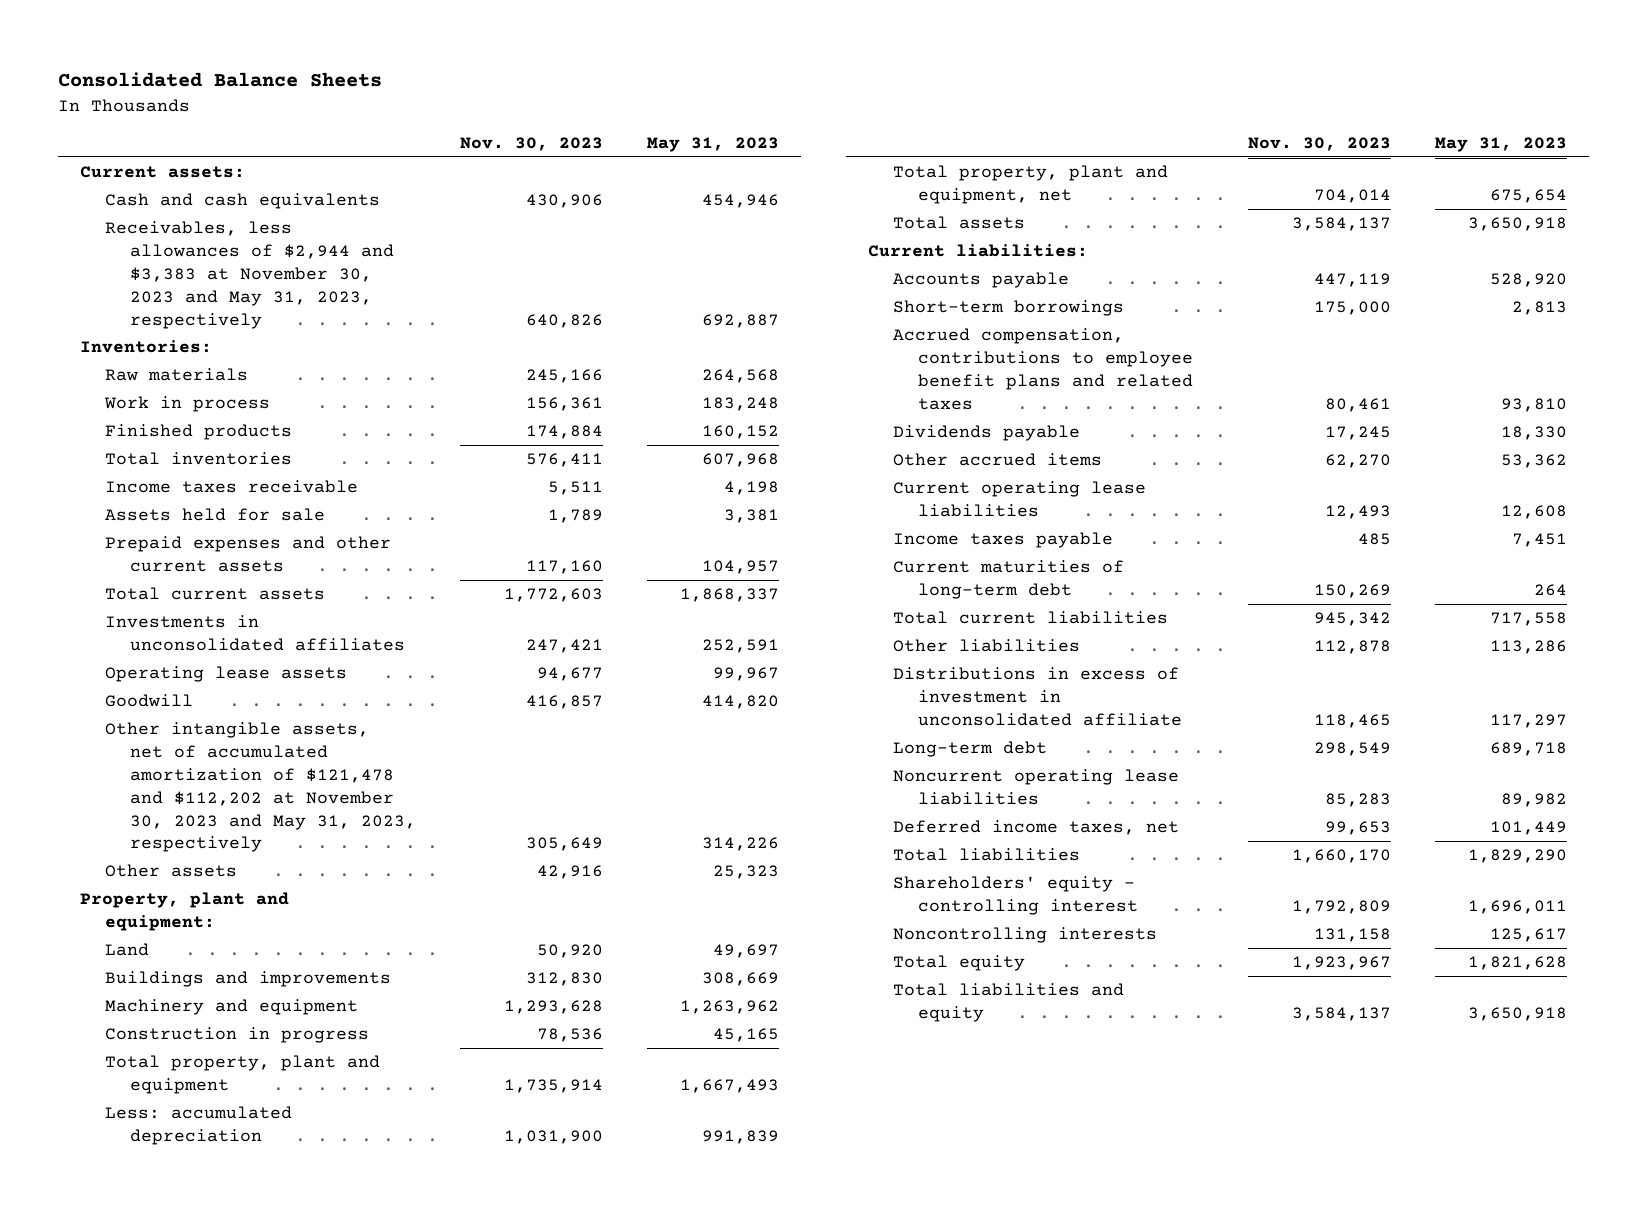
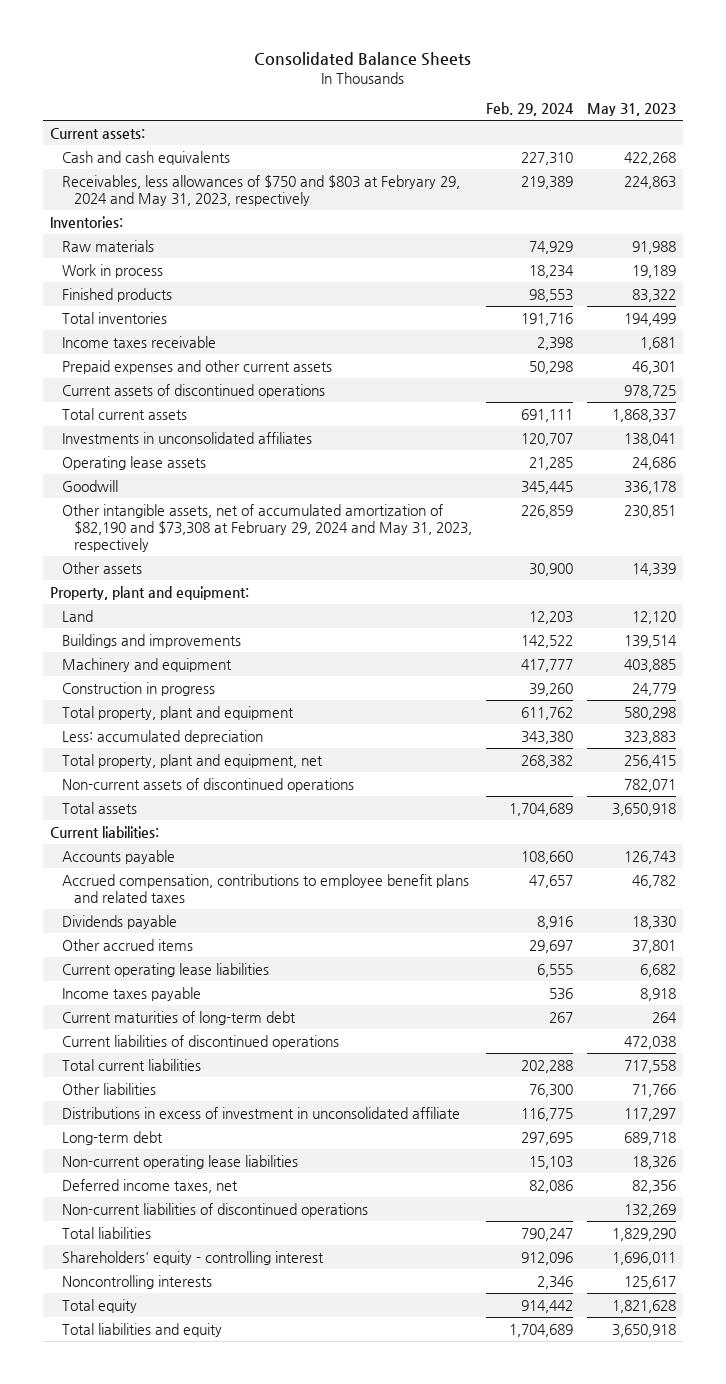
[459,136,603,151] Nov. 30, 2023 -> none
none -> [485,101,574,116] Feb. 29, 2024
[701,194,779,209] 454,946 -> [623,151,676,165] 422,268
[105,221,394,329] Receivables, less allowances of $2,944 and $3,383 at November 30, 2023 and May 31, 2023, respectively -> [61,174,460,206] Receivables, less allowances of $750 and $803 at Febryary 29, 2024 and May 31, 2023, respectively
[701,313,779,328] 692,887 -> [623,175,676,189] 224,863
[105,508,326,522] Assets held for sale -> none
[701,369,779,384] 264,568 -> [631,240,676,254] 91,988
[701,397,779,412] 183,248 -> [631,264,676,278] 19,189
[701,425,779,440] 160,152 -> [631,288,676,302] 83,322
[701,453,779,468] 607,968 -> [623,312,676,326] 194,499
[723,481,779,496] 4,198 -> [639,336,676,350] 1,681
[701,560,779,575] 104,957 -> [631,360,676,374] 46,301
none -> [61,383,325,398] Current assets of discontinued operations
[701,639,779,654] 252,591 -> [623,432,676,446] 138,041
[712,667,779,682] 99,967 -> [631,456,676,470] 24,686
[701,695,779,710] 414,820 -> [623,480,676,494] 336,178
[105,722,416,853] Other intangible assets, net of accumulated amortization of $121,478 and $112,202 at November 30, 2023 and May 31, 2023, respectively -> [61,503,472,553] Other intangible assets, net of accumulated amortization of $82,190 and $73,308 at February 29, 2024 and May 31, 2023, respectively
[701,837,779,852] 314,226 -> [623,504,676,518] 230,851
[712,865,779,880] 25,323 -> [631,562,676,576] 14,339
[712,944,779,959] 49,697 -> [631,610,676,624] 12,120
[701,972,779,987] 308,669 -> [623,634,677,648] 139,514
[679,1000,779,1015] 1,263,962 -> [623,658,676,672] 403,885
[712,1028,779,1043] 45,165 -> [631,682,676,696] 24,779
[679,1079,779,1094] 1,667,493 -> [623,706,676,720] 580,298
[701,1130,779,1145] 991,839 -> [623,730,676,744] 323,883
[1489,189,1567,204] 675,654 -> [623,754,676,768] 256,415
none -> [61,777,354,792] Non-current assets of discontinued operations
[892,300,1124,317] Short-term borrowings -> none
[1489,273,1567,288] 528,920 -> [623,850,676,864] 126,743
[1500,397,1567,412] 93,810 -> [631,874,676,888] 46,782
[1500,454,1567,469] 53,362 -> [631,939,676,953] 37,801
[1500,505,1567,520] 12,608 -> [639,963,676,977] 6,682
[1511,533,1567,548] 7,451 -> [639,987,676,1001] 8,918
none -> [61,1034,339,1049] Current liabilities of discontinued operations
[1489,640,1567,655] 113,286 -> [631,1083,676,1097] 71,766
[892,769,1179,806] Noncurrent operating lease liabilities -> [61,1154,298,1169] Non-current operating lease liabilities
[1500,793,1567,808] 89,982 -> [631,1155,676,1169] 18,326
[1489,821,1567,836] 101,449 -> [631,1179,676,1193] 82,356
none -> [61,1202,368,1217] Non-current liabilities of discontinued operations

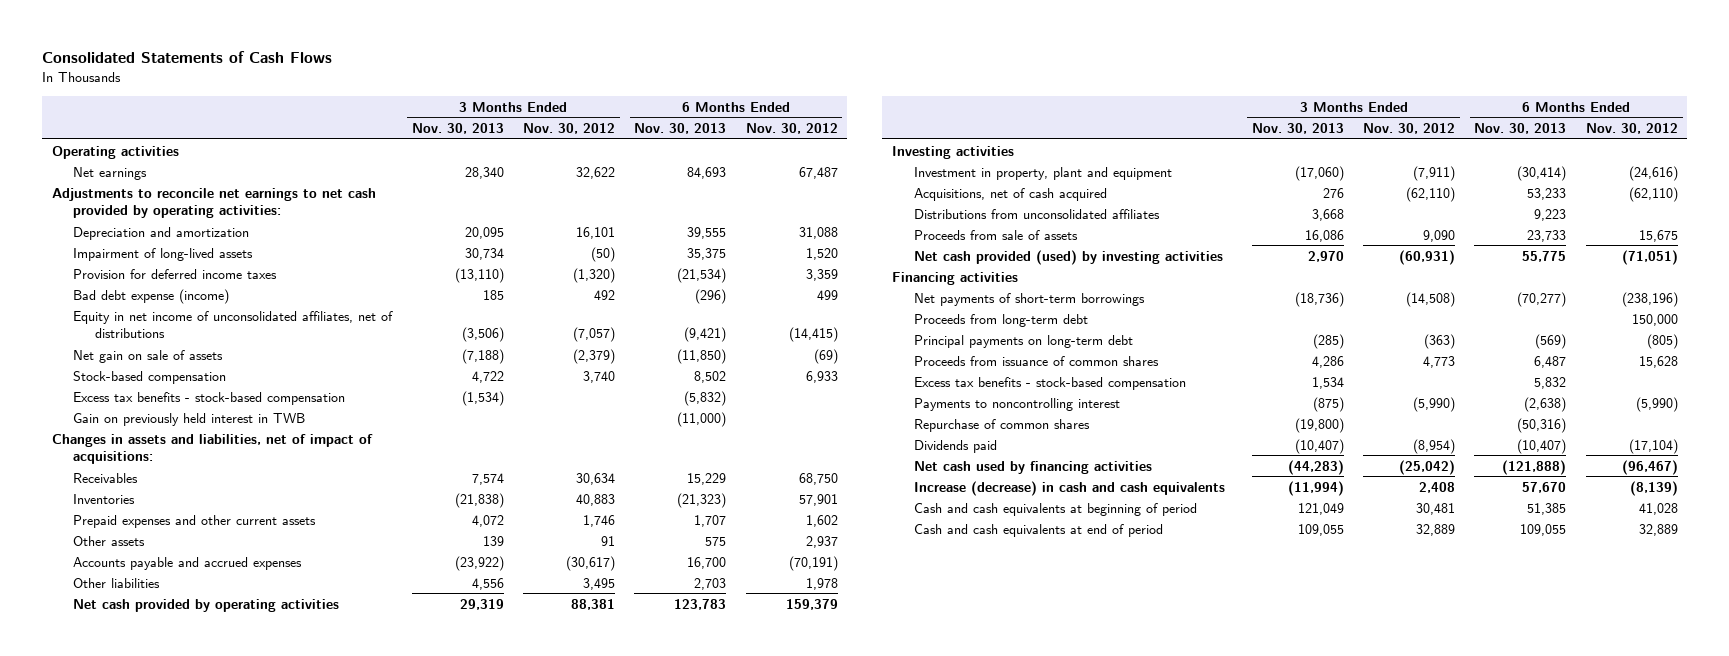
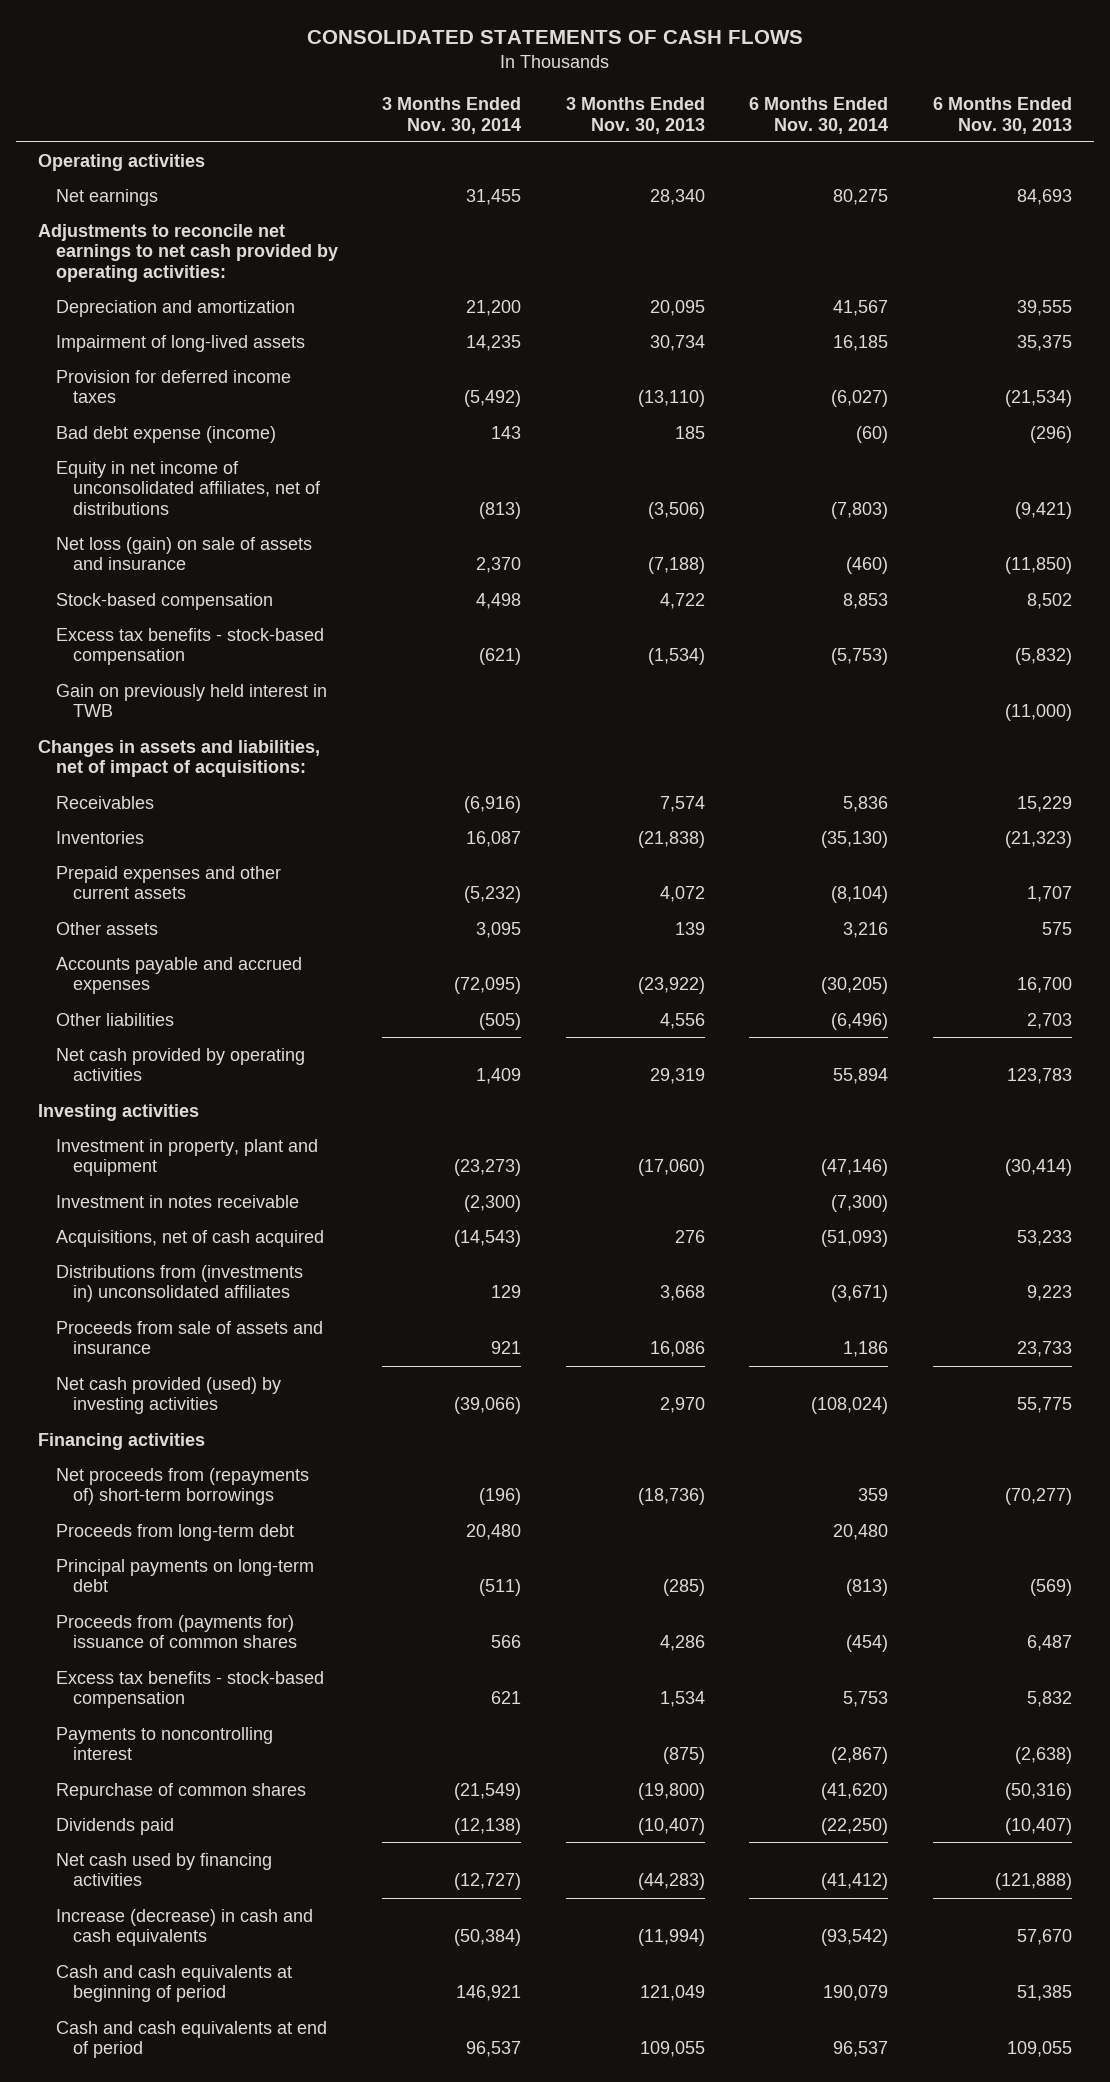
[41,51,332,64] Consolidated Statements of Cash Flows -> [306,29,803,44] CONSOLIDATED STATEMENTS OF CASH FLOWS
[523,123,616,135] Nov. 30, 2012 -> none
[745,123,838,135] Nov. 30, 2012 -> none
none -> [382,96,522,134] 3 Months Ended Nov. 30, 2014
none -> [749,96,889,134] 6 Months Ended Nov. 30, 2014
[73,349,224,363] Net gain on sale of assets -> [55,536,312,571] Net loss (gain) on sale of assets and insurance
none -> [55,1194,299,1208] Investment in notes receivable
[913,208,1160,219] Distributions from unconsolidated affiliates -> [55,1264,303,1303] Distributions from (investments in) unconsolidated affiliates
[913,229,1078,240] Proceeds from sale of assets -> [55,1320,323,1355] Proceeds from sale of assets and insurance
[913,292,1145,306] Net payments of short-term borrowings -> [55,1467,309,1506] Net proceeds from (repayments of) short-term borrowings
[913,355,1159,366] Proceeds from issuance of common shares -> [55,1614,297,1649] Proceeds from (payments for) issuance of common shares

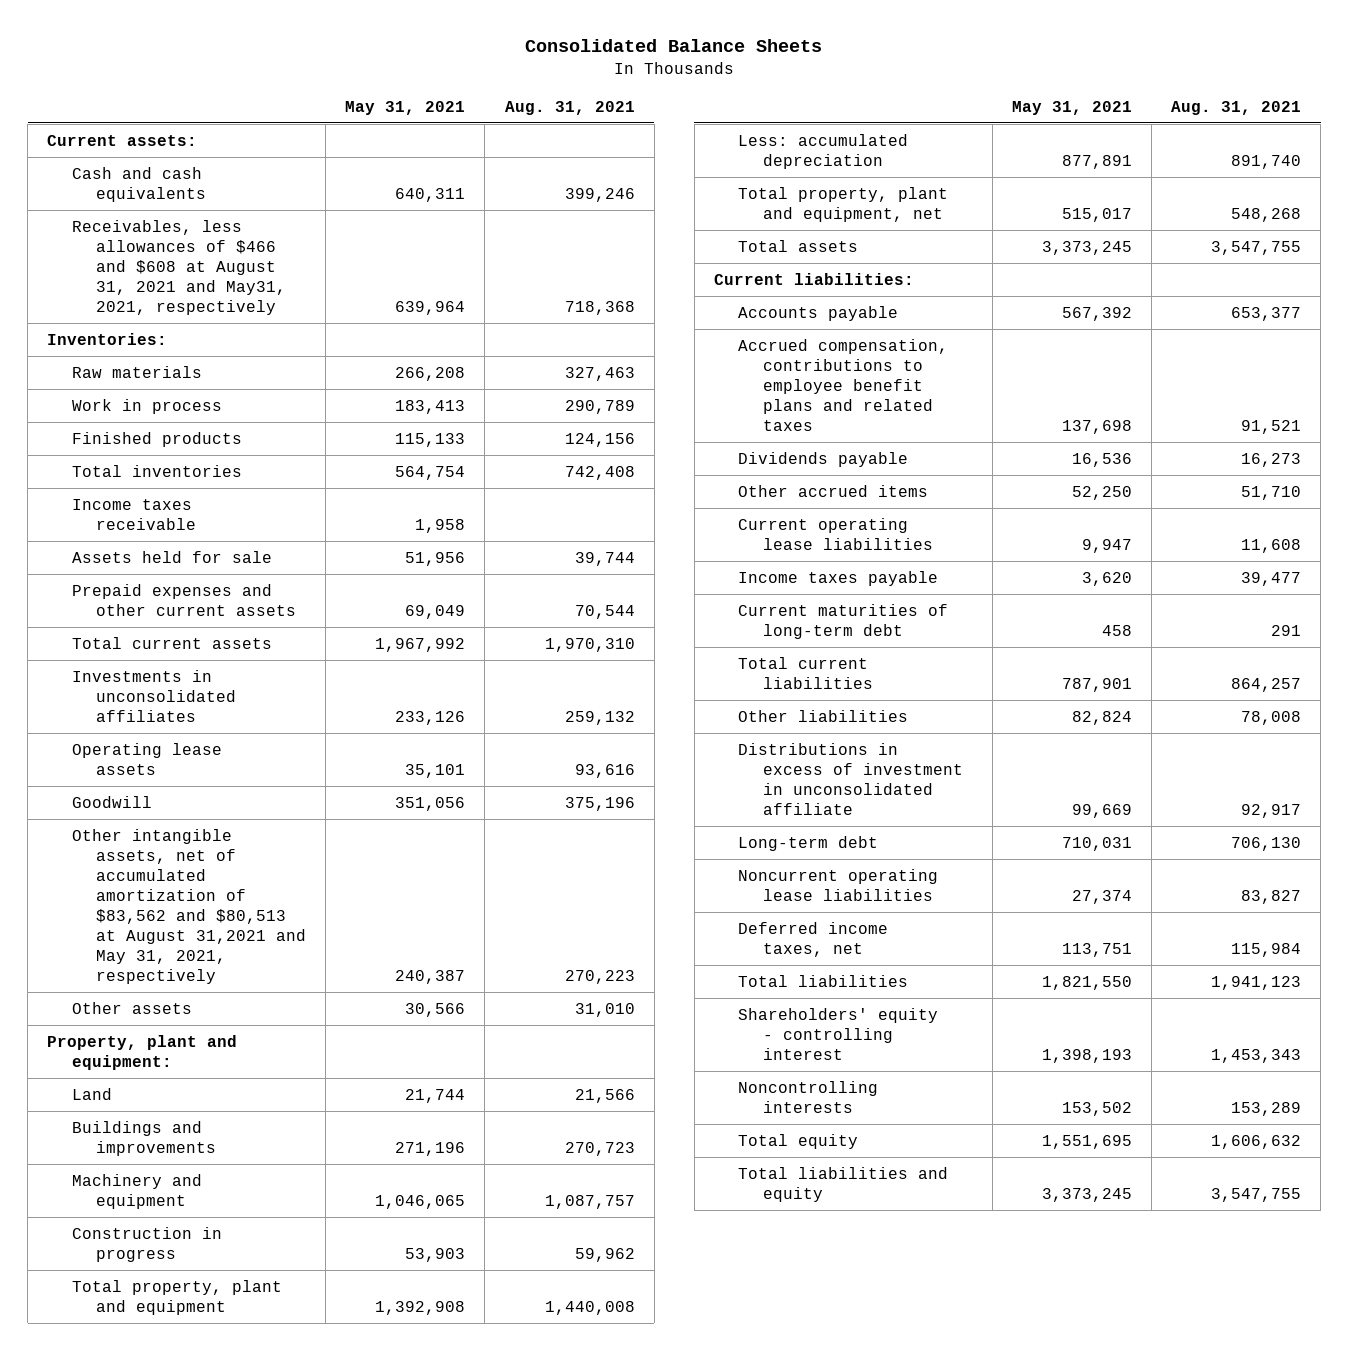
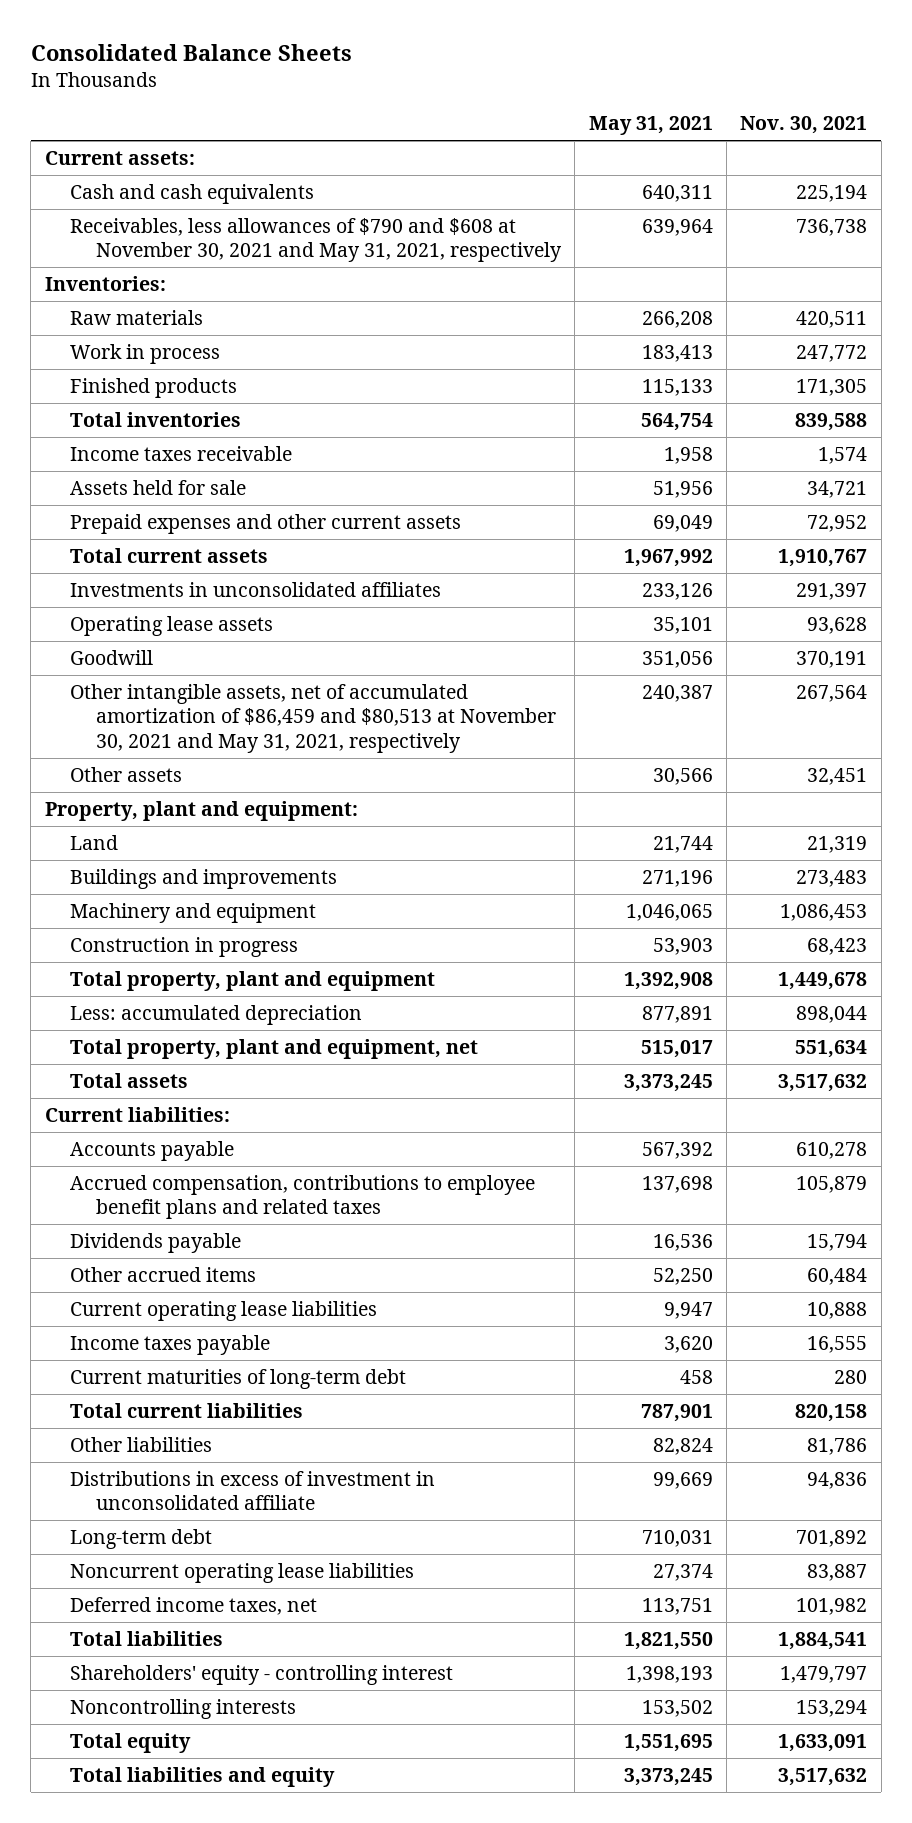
[504,100,635,115] Aug. 31, 2021 -> none
none -> [740,116,868,135] Nov. 30, 2021
[71,219,287,316] Receivables, less allowances of $466 and $608 at August 31, 2021 and May31, 2021, respectively -> [70,217,562,263] Receivables, less allowances of $790 and $608 at November 30, 2021 and May 31, 2021, respectively
[71,828,307,985] Other intangible assets, net of accumulated amortization of $83,562 and $80,513 at August 31,2021 and May 31, 2021, respectively -> [70,683,556,753] Other intangible assets, net of accumulated amortization of $86,459 and $80,513 at November 30, 2021 and May 31, 2021, respectively

